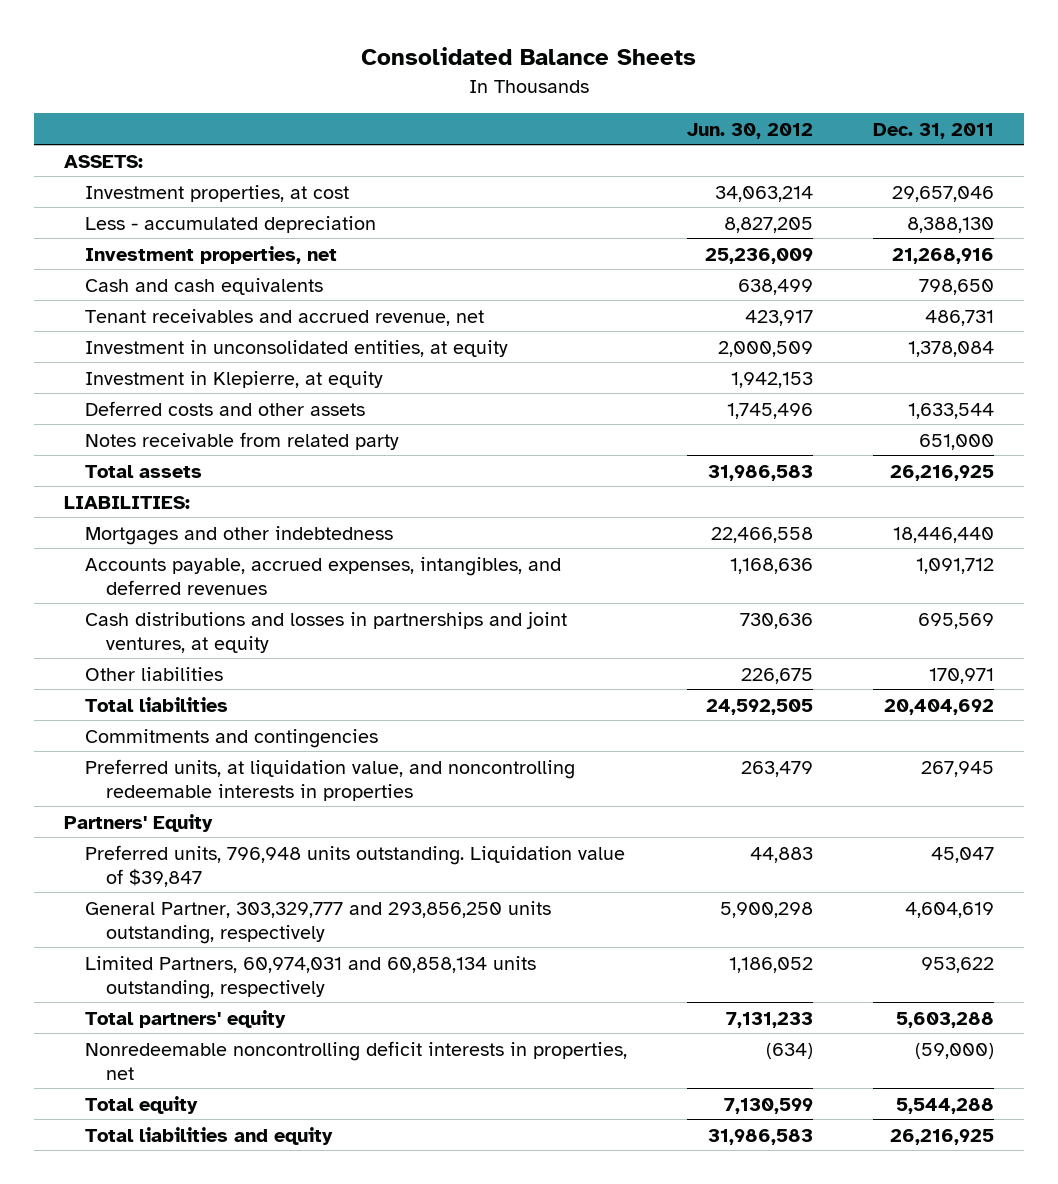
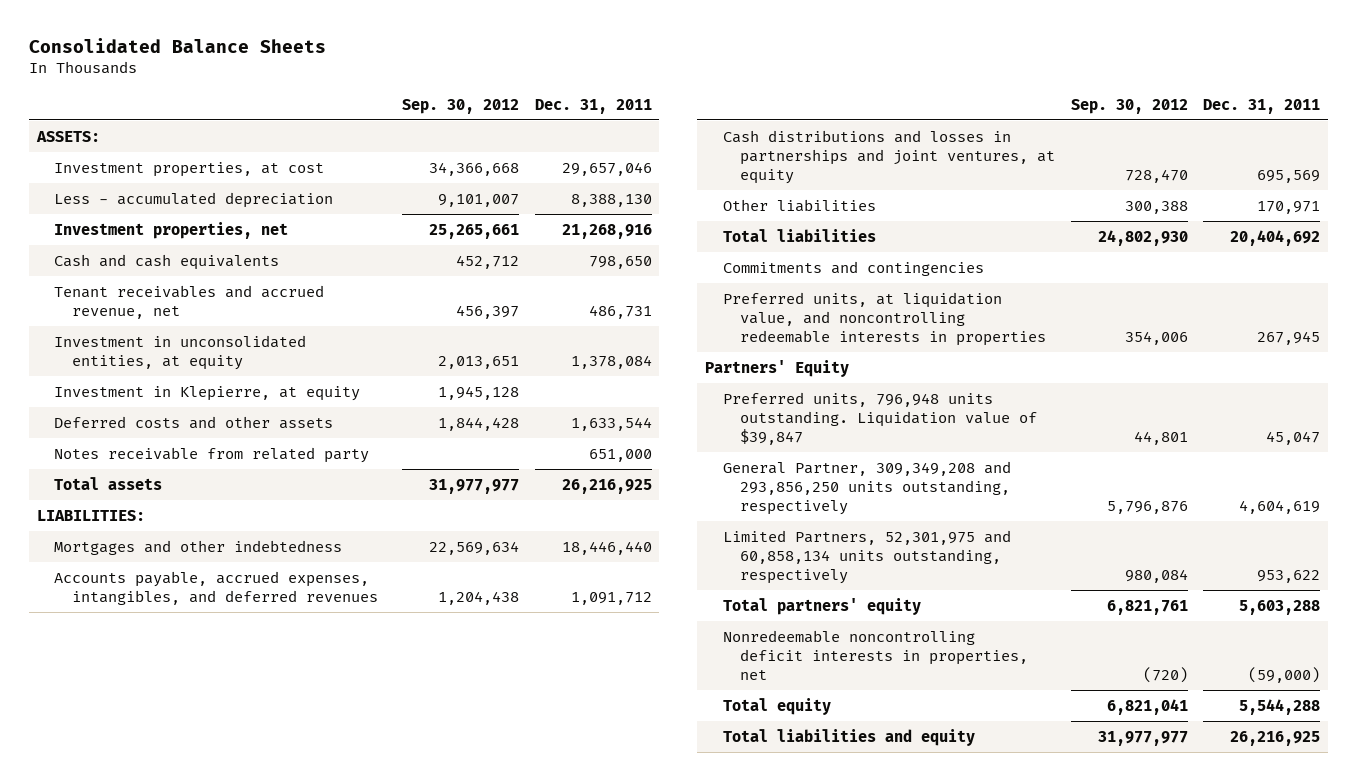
[687,122,814,139] Jun. 30, 2012 -> none
none -> [402,98,520,114] Sep. 30, 2012
[85,900,552,944] General Partner, 303,329,777 and 293,856,250 units outstanding, respectively -> [722,460,1011,515] General Partner, 309,349,208 and 293,856,250 units outstanding, respectively
[85,955,537,999] Limited Partners, 60,974,031 and 60,858,134 units outstanding, respectively -> [722,529,1011,584] Limited Partners, 52,301,975 and 60,858,134 units outstanding, respectively

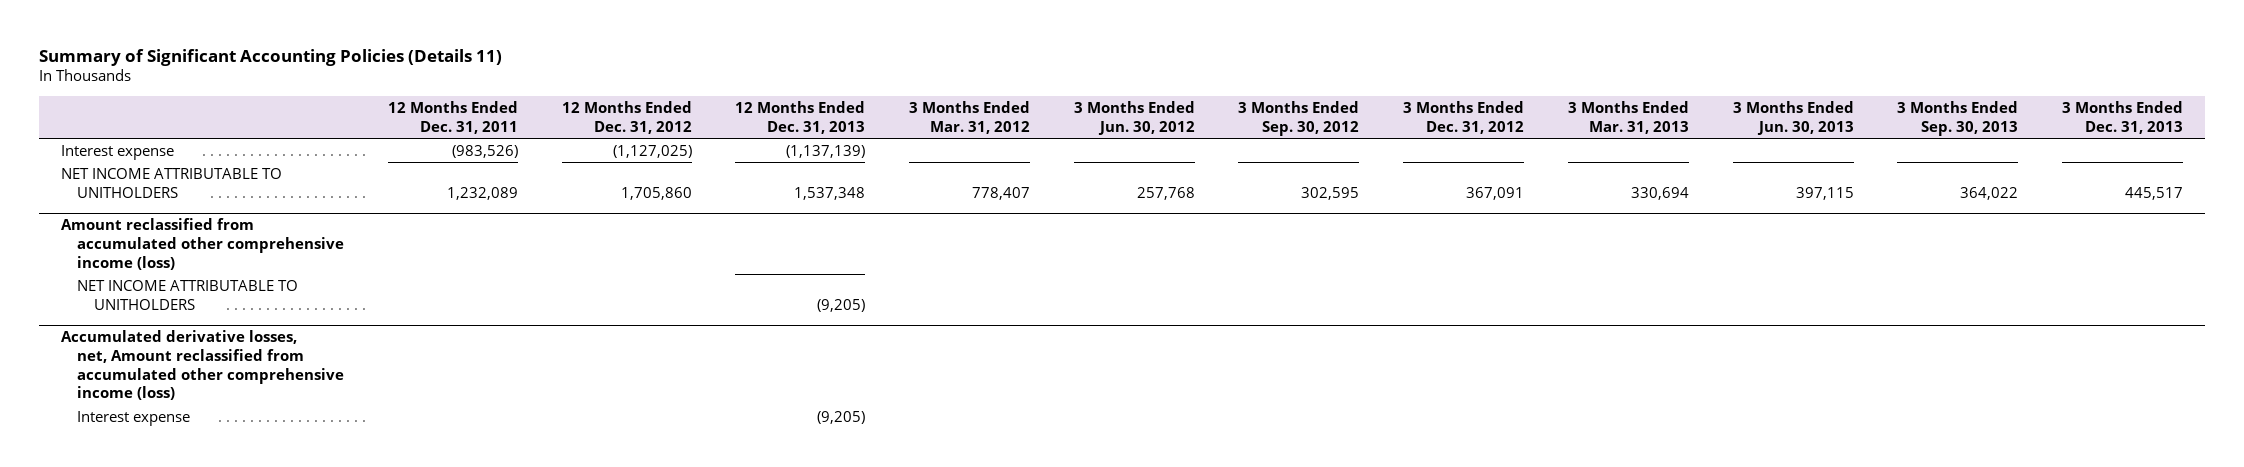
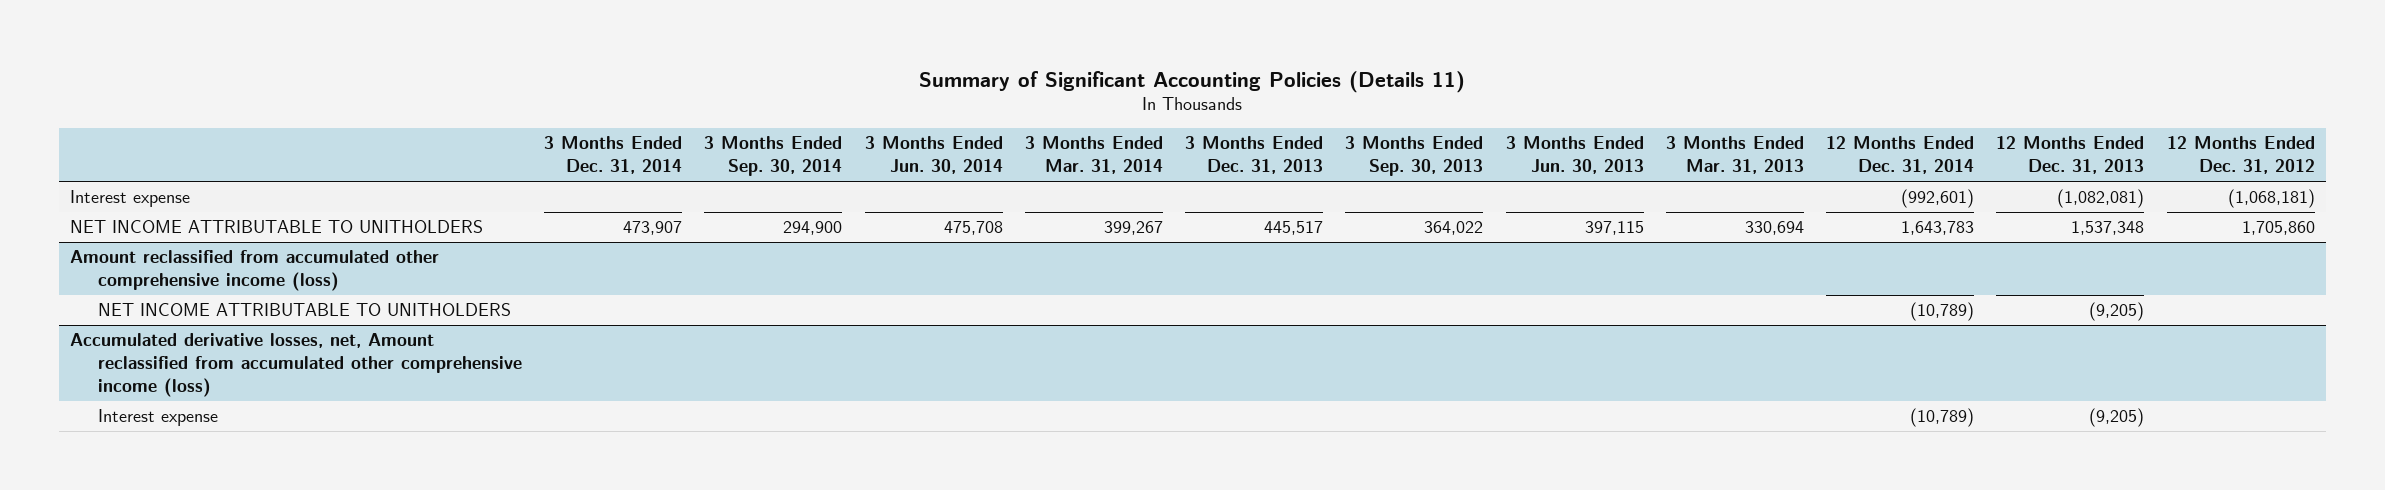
[387,101,518,134] 12 Months Ended Dec. 31, 2011 -> none
[909,101,1031,134] 3 Months Ended Mar. 31, 2012 -> none
[1073,101,1195,135] 3 Months Ended Jun. 30, 2012 -> none
[1238,101,1360,136] 3 Months Ended Sep. 30, 2012 -> none
[1403,101,1525,134] 3 Months Ended Dec. 31, 2012 -> none
none -> [544,136,683,175] 3 Months Ended Dec. 31, 2014
none -> [704,136,843,177] 3 Months Ended Sep. 30, 2014
none -> [864,136,1003,175] 3 Months Ended Jun. 30, 2014
none -> [1024,136,1163,175] 3 Months Ended Mar. 31, 2014
none -> [1826,136,1975,175] 12 Months Ended Dec. 31, 2014
[612,144,692,158] (1,127,025) -> [2227,189,2315,209] (1,068,181)
[786,144,866,158] (1,137,139) -> [2057,189,2145,209] (1,082,081)

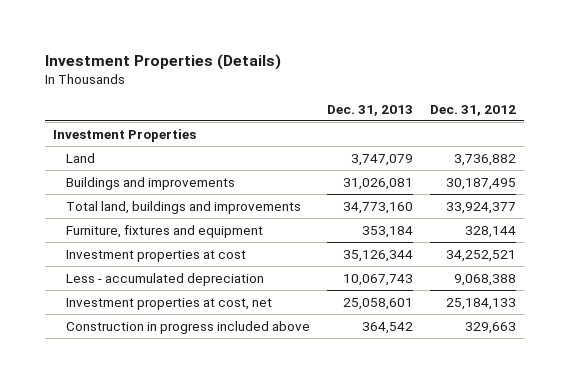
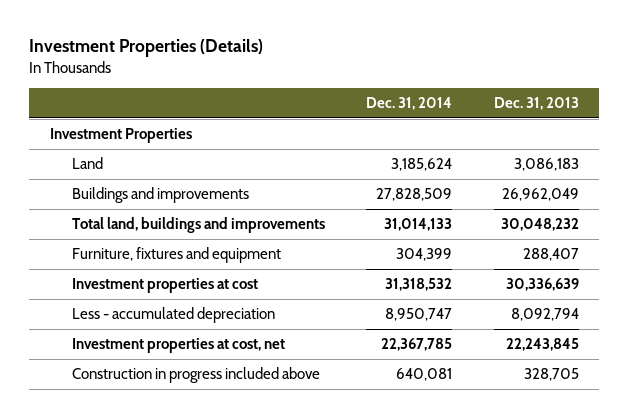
[429,104,516,116] Dec. 31, 2012 -> none
none -> [366,97,453,111] Dec. 31, 2014
[350,153,413,166] 3,747,079 -> [513,158,579,172] 3,086,183
[342,177,413,190] 31,026,081 -> [501,188,579,202] 26,962,049
[342,201,413,214] 34,773,160 -> [500,218,579,232] 30,048,232
[361,225,413,238] 353,184 -> [522,248,579,262] 288,407
[342,249,413,262] 35,126,344 -> [505,278,579,292] 30,336,639
[342,273,413,286] 10,067,743 -> [510,308,579,322] 8,092,794
[342,297,413,310] 25,058,601 -> [505,338,579,352] 22,243,845
[361,321,413,334] 364,542 -> [523,368,579,382] 328,705

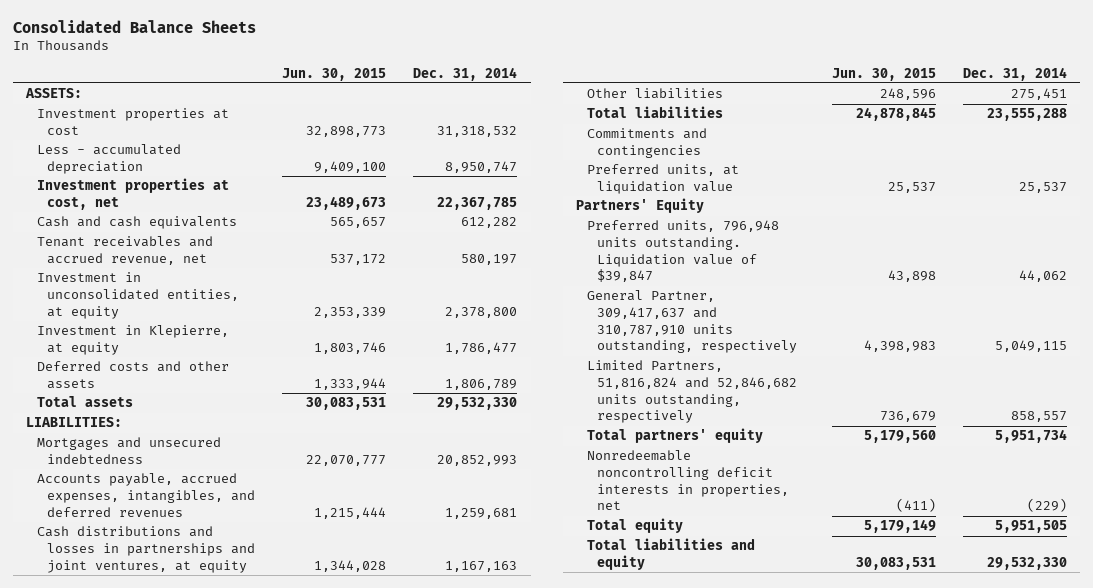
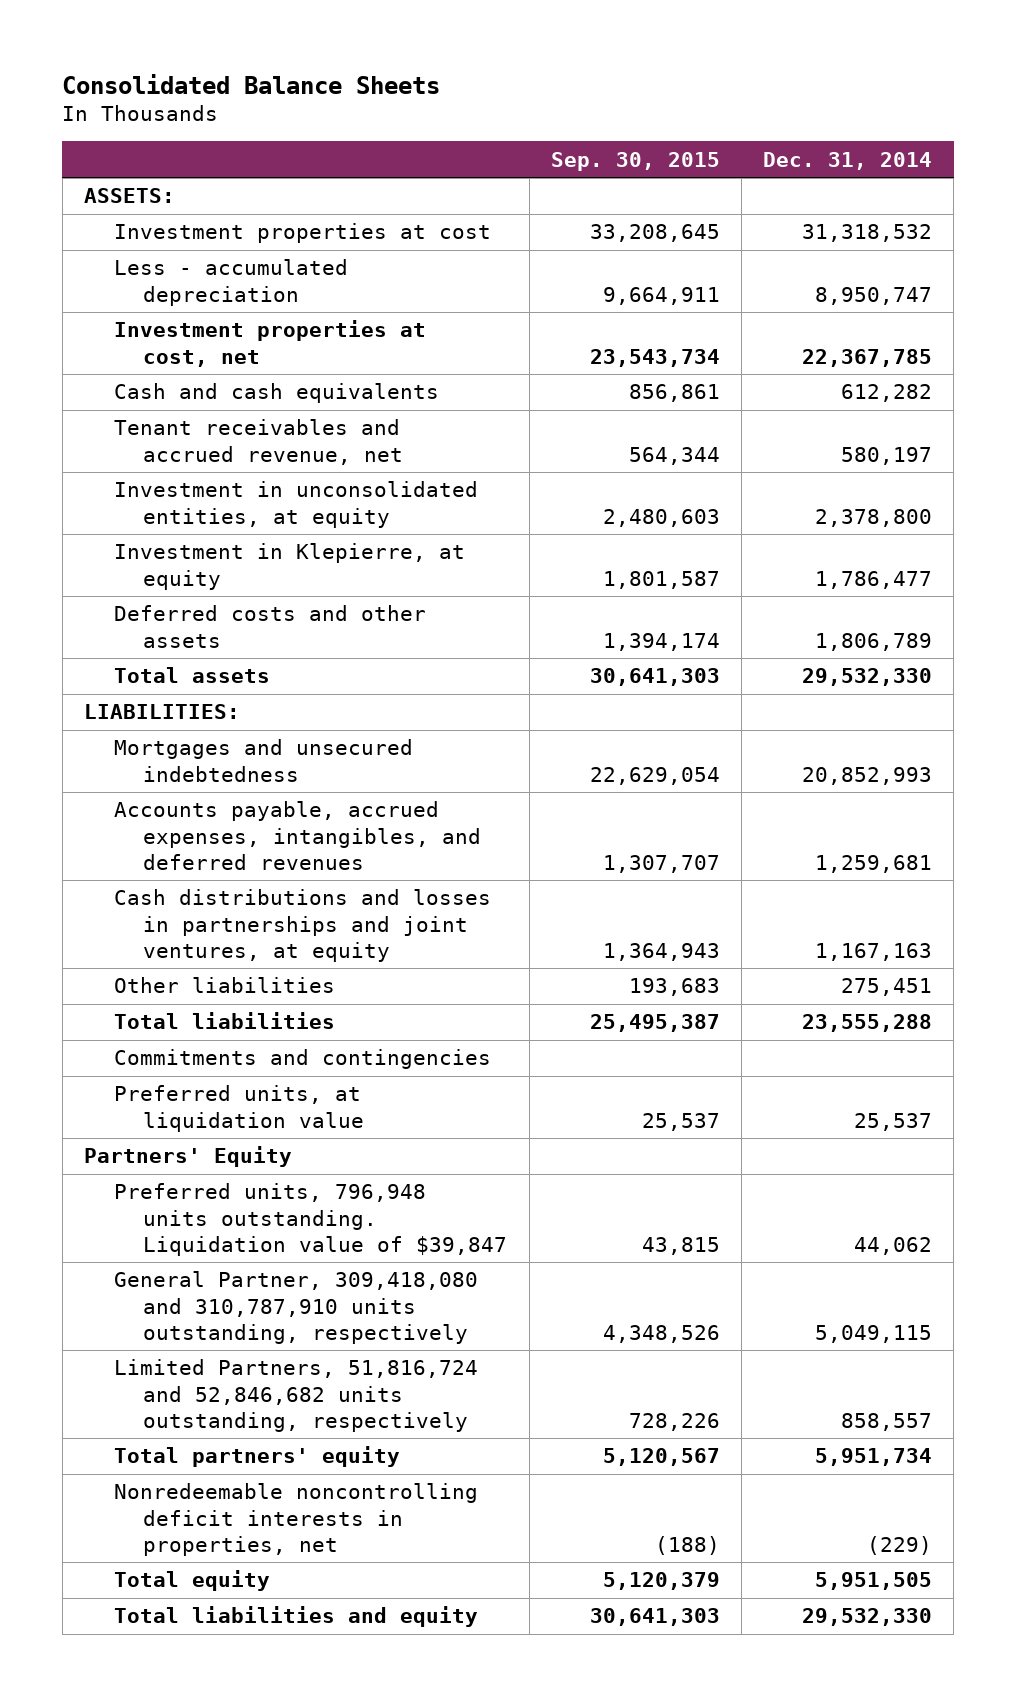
[282,67,387,81] Jun. 30, 2015 -> none
none -> [550,151,720,171] Sep. 30, 2015
[586,290,797,354] General Partner, 309,417,637 and 310,787,910 units outstanding, respectively -> [113,1271,478,1344] General Partner, 309,418,080 and 310,787,910 units outstanding, respectively
[586,360,797,424] Limited Partners, 51,816,824 and 52,846,682 units outstanding, respectively -> [113,1359,478,1432] Limited Partners, 51,816,724 and 52,846,682 units outstanding, respectively

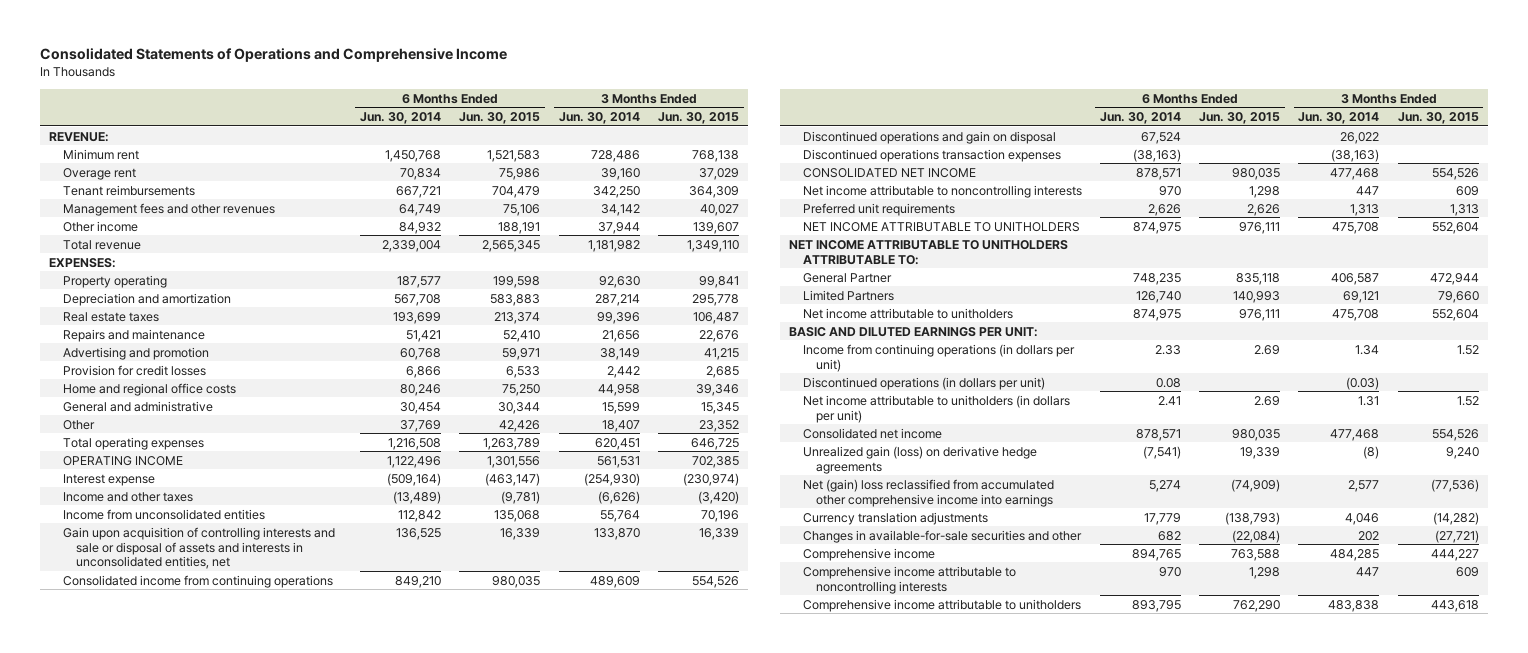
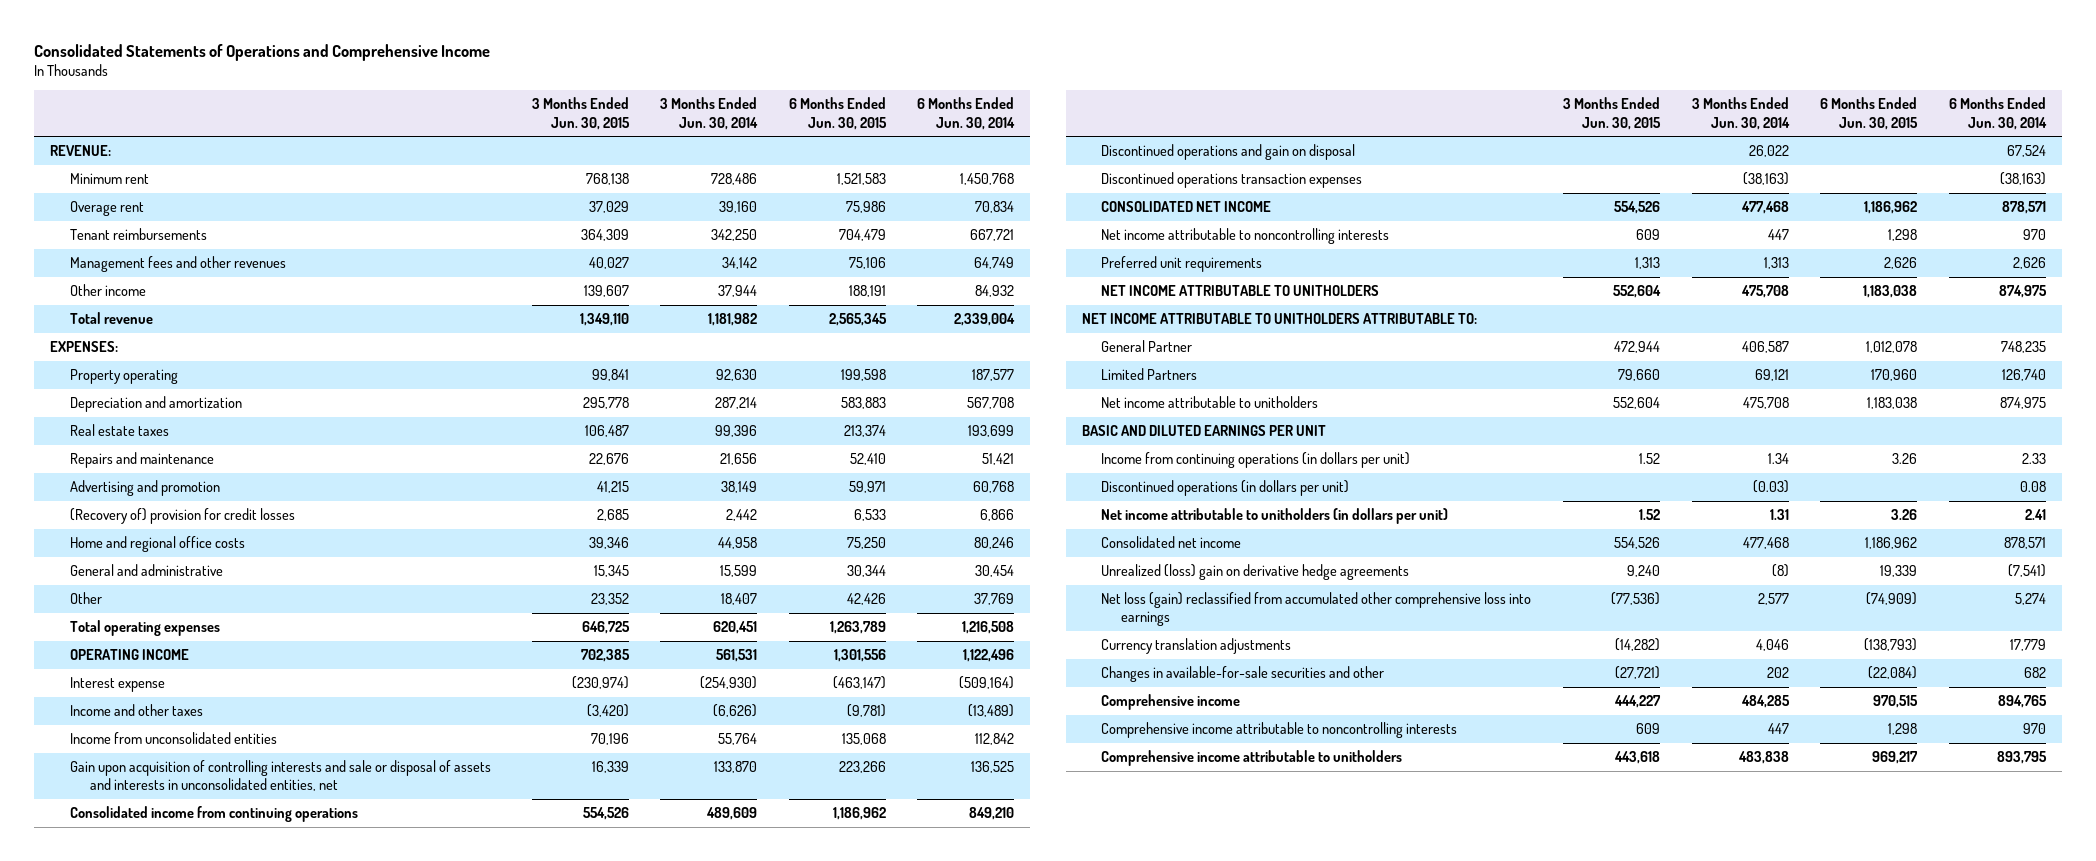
[62,364,206,376] Provision for credit losses -> [69,508,295,525] (Recovery of) provision for credit losses
[500,527,541,540] 16,339 -> [838,761,886,774] 223,266
[492,575,541,588] 980,035 -> [832,807,886,821] 1,186,962
[1232,167,1281,180] 980,035 -> [1864,201,1918,215] 1,186,962
[1239,221,1281,234] 976,111 -> [1863,285,1918,299] 1,183,038
[1236,272,1281,285] 835,118 -> [1866,341,1918,354] 1,012,078
[1233,290,1281,303] 140,993 -> [1871,369,1918,382] 170,960
[1239,308,1281,321] 976,111 -> [1867,397,1918,410] 1,183,038
[788,326,1038,337] BASIC AND DILUTED EARNINGS PER UNIT: -> [1081,425,1326,437] BASIC AND DILUTED EARNINGS PER UNIT
[1254,344,1281,355] 2.69 -> [1892,453,1918,465] 3.26
[1254,395,1281,406] 2.69 -> [1891,509,1918,521] 3.26
[1232,428,1281,441] 980,035 -> [1865,537,1918,550] 1,186,962
[802,445,1037,474] Unrealized gain (loss) on derivative hedge agreements -> [1101,564,1410,581] Unrealized (loss) gain on derivative hedge agreements
[802,478,1054,507] Net (gain) loss reclassified from accumulated other comprehensive income into earnings -> [1101,592,1532,627] Net loss (gain) reclassified from accumulated other comprehensive loss into earnings
[1231,548,1281,561] 763,588 -> [1873,695,1919,709] 970,515
[1233,599,1281,612] 762,290 -> [1872,751,1919,765] 969,217

